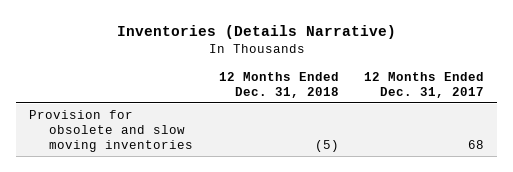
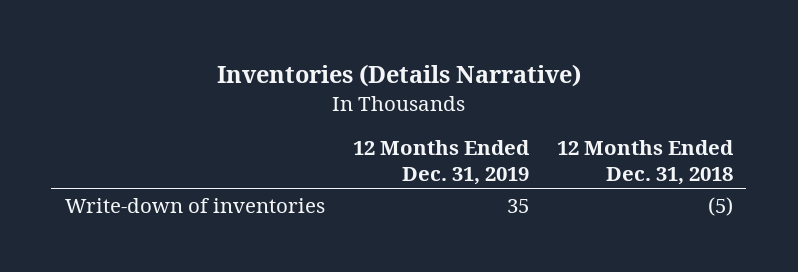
[364,72,485,98] 12 Months Ended Dec. 31, 2017 -> none
none -> [352,139,530,185] 12 Months Ended Dec. 31, 2019
[29,110,194,152] Provision for obsolete and slow moving inventories -> [65,198,326,214] Write-down of inventories

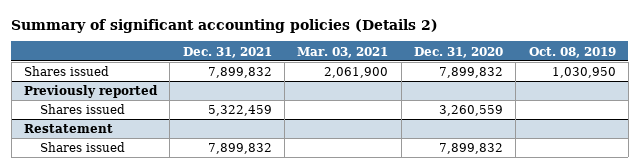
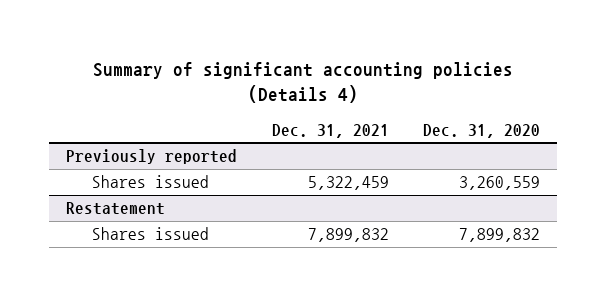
[11,18,439,33] Summary of significant accounting policies (Details 2) -> [93,61,514,103] Summary of significant accounting policies (Details 4)
[297,46,389,58] Mar. 03, 2021 -> none
[528,46,616,58] Oct. 08, 2019 -> none
[23,66,109,77] Shares issued -> none

